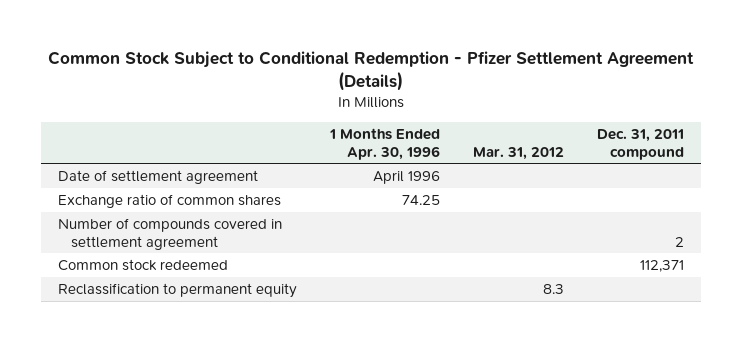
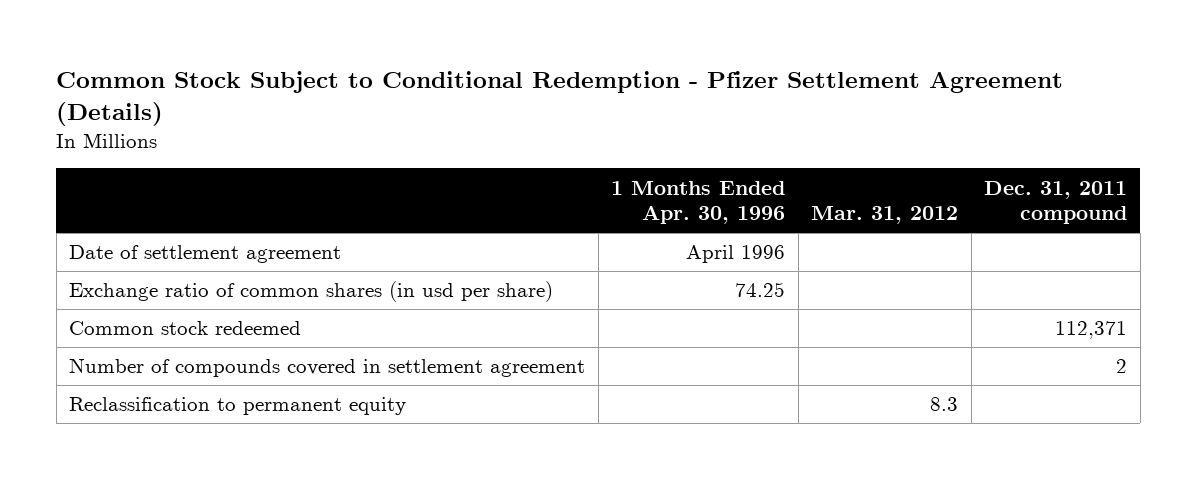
[57,193,281,208] Exchange ratio of common shares -> [69,281,554,303] Exchange ratio of common shares (in usd per share)
[57,217,282,250] Number of compounds covered in settlement agreement -> [69,358,586,378] Number of compounds covered in settlement agreement

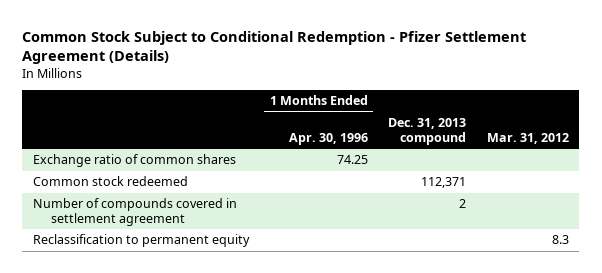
[984,180,1128,225] Dec. 31, 2011 compound -> none
none -> [388,118,467,145] Dec. 31, 2013 compound
[69,245,342,264] Date of settlement agreement -> none
[69,281,554,303] Exchange ratio of common shares (in usd per share) -> [32,154,236,168] Exchange ratio of common shares

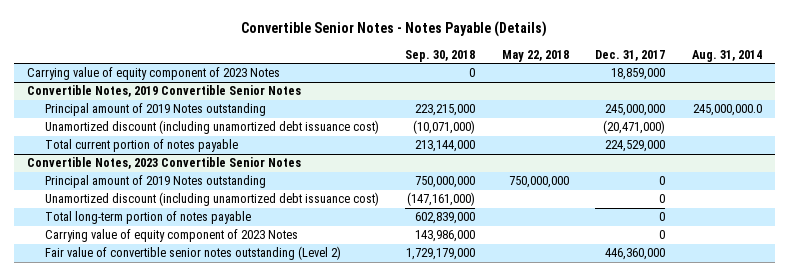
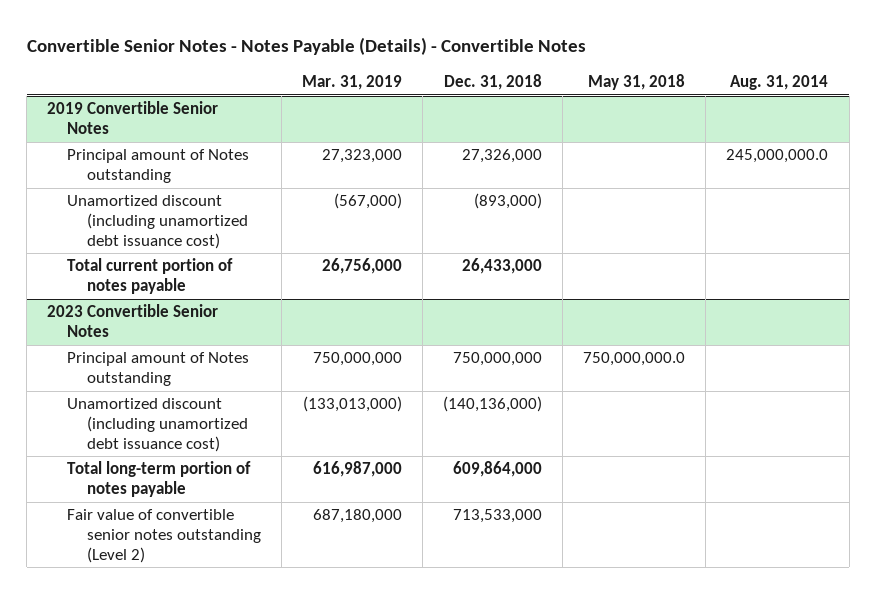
[241,21,548,38] Convertible Senior Notes - Notes Payable (Details) -> [26,37,586,56] Convertible Senior Notes - Notes Payable (Details) - Convertible Notes
[405,49,476,62] Sep. 30, 2018 -> none
[501,49,569,62] May 22, 2018 -> none
[595,49,666,61] Dec. 31, 2017 -> none
none -> [301,74,402,90] Mar. 31, 2019
none -> [444,73,543,90] Dec. 31, 2018
none -> [588,73,686,90] May 31, 2018
[27,67,281,81] Carrying value of equity component of 2023 Notes -> none
[27,85,302,98] Convertible Notes, 2019 Convertible Senior Notes -> [47,101,219,135] 2019 Convertible Senior Notes
[44,103,266,117] Principal amount of 2019 Notes outstanding -> [67,149,250,184] Principal amount of Notes outstanding
[27,157,302,170] Convertible Notes, 2023 Convertible Senior Notes -> [47,304,219,338] 2023 Convertible Senior Notes
[44,175,266,189] Principal amount of 2019 Notes outstanding -> [67,352,250,387] Principal amount of Notes outstanding
[44,229,298,243] Carrying value of equity component of 2023 Notes -> none

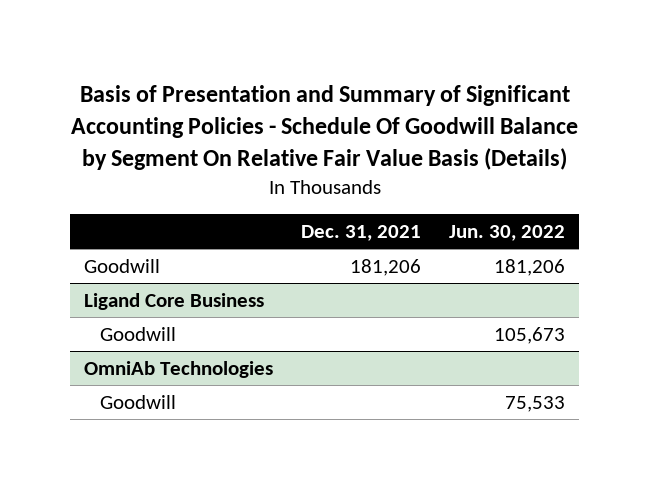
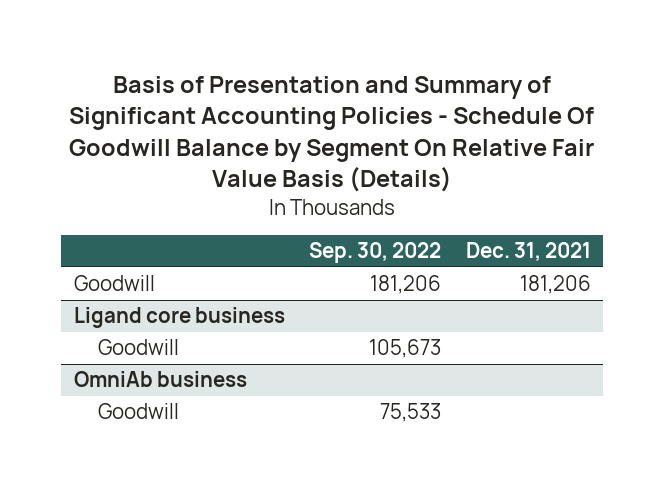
[448,224,565,241] Jun. 30, 2022 -> none
none -> [309,242,442,264] Sep. 30, 2022
[84,292,265,310] Ligand Core Business -> [73,307,285,329] Ligand core business
[84,360,274,378] OmniAb Technologies -> [73,371,247,388] OmniAb business

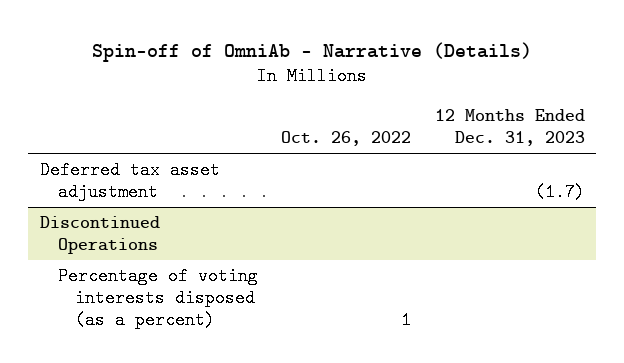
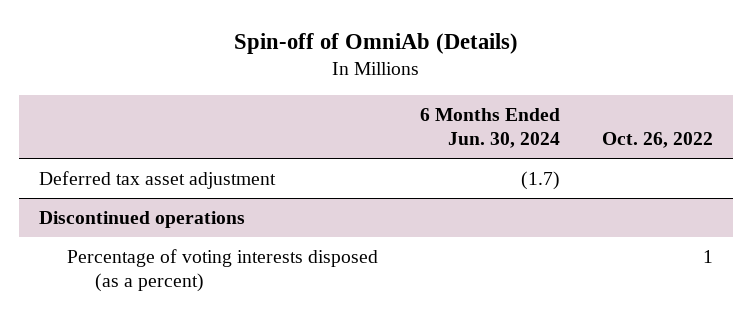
[92,41,533,62] Spin-off of OmniAb - Narrative (Details) -> [233,32,518,54] Spin-off of OmniAb (Details)
[434,109,585,146] 12 Months Ended Dec. 31, 2023 -> none
none -> [419,107,560,148] 6 Months Ended Jun. 30, 2024
[39,216,160,255] Discontinued Operations -> [39,211,246,229] Discontinued operations

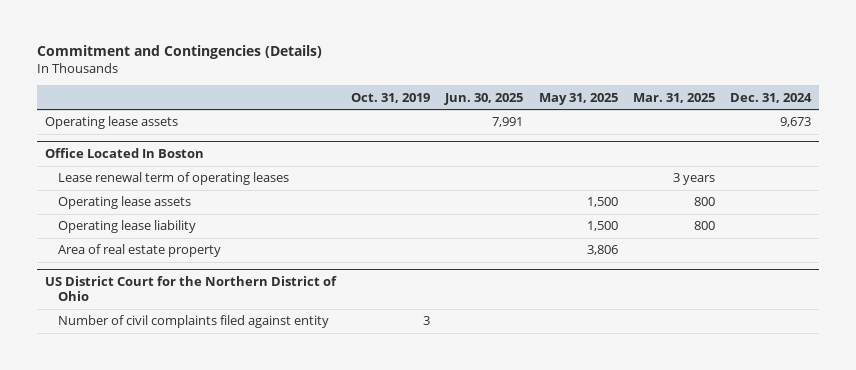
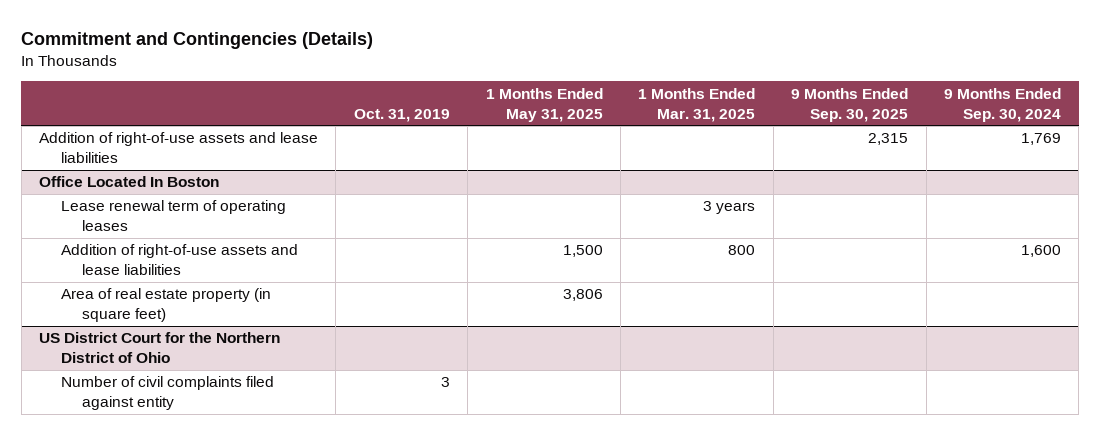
[444,92,524,105] Jun. 30, 2025 -> none
[538,92,618,105] May 31, 2025 -> none
[632,92,715,103] Mar. 31, 2025 -> none
[730,92,813,103] Dec. 31, 2024 -> none
none -> [485,87,603,122] 1 Months Ended May 31, 2025
none -> [638,87,756,122] 1 Months Ended Mar. 31, 2025
none -> [791,87,909,122] 9 Months Ended Sep. 30, 2025
none -> [943,87,1061,122] 9 Months Ended Sep. 30, 2024
[44,116,178,130] Operating lease assets -> none
none -> [38,132,318,164] Addition of right-of-use assets and lease liabilities
[58,196,192,210] Operating lease assets -> none
[58,220,197,234] Operating lease liability -> none
none -> [60,244,298,276] Addition of right-of-use assets and lease liabilities
[58,244,222,258] Area of real estate property -> [60,288,271,323] Area of real estate property (in square feet)

